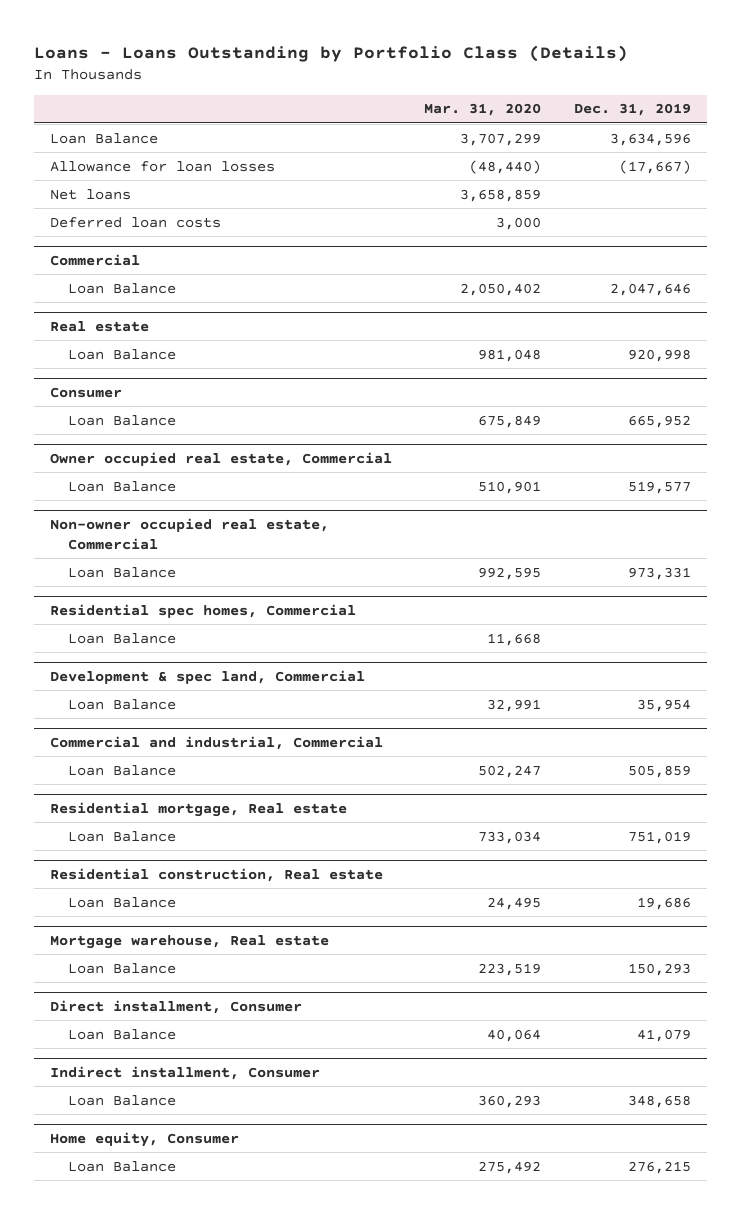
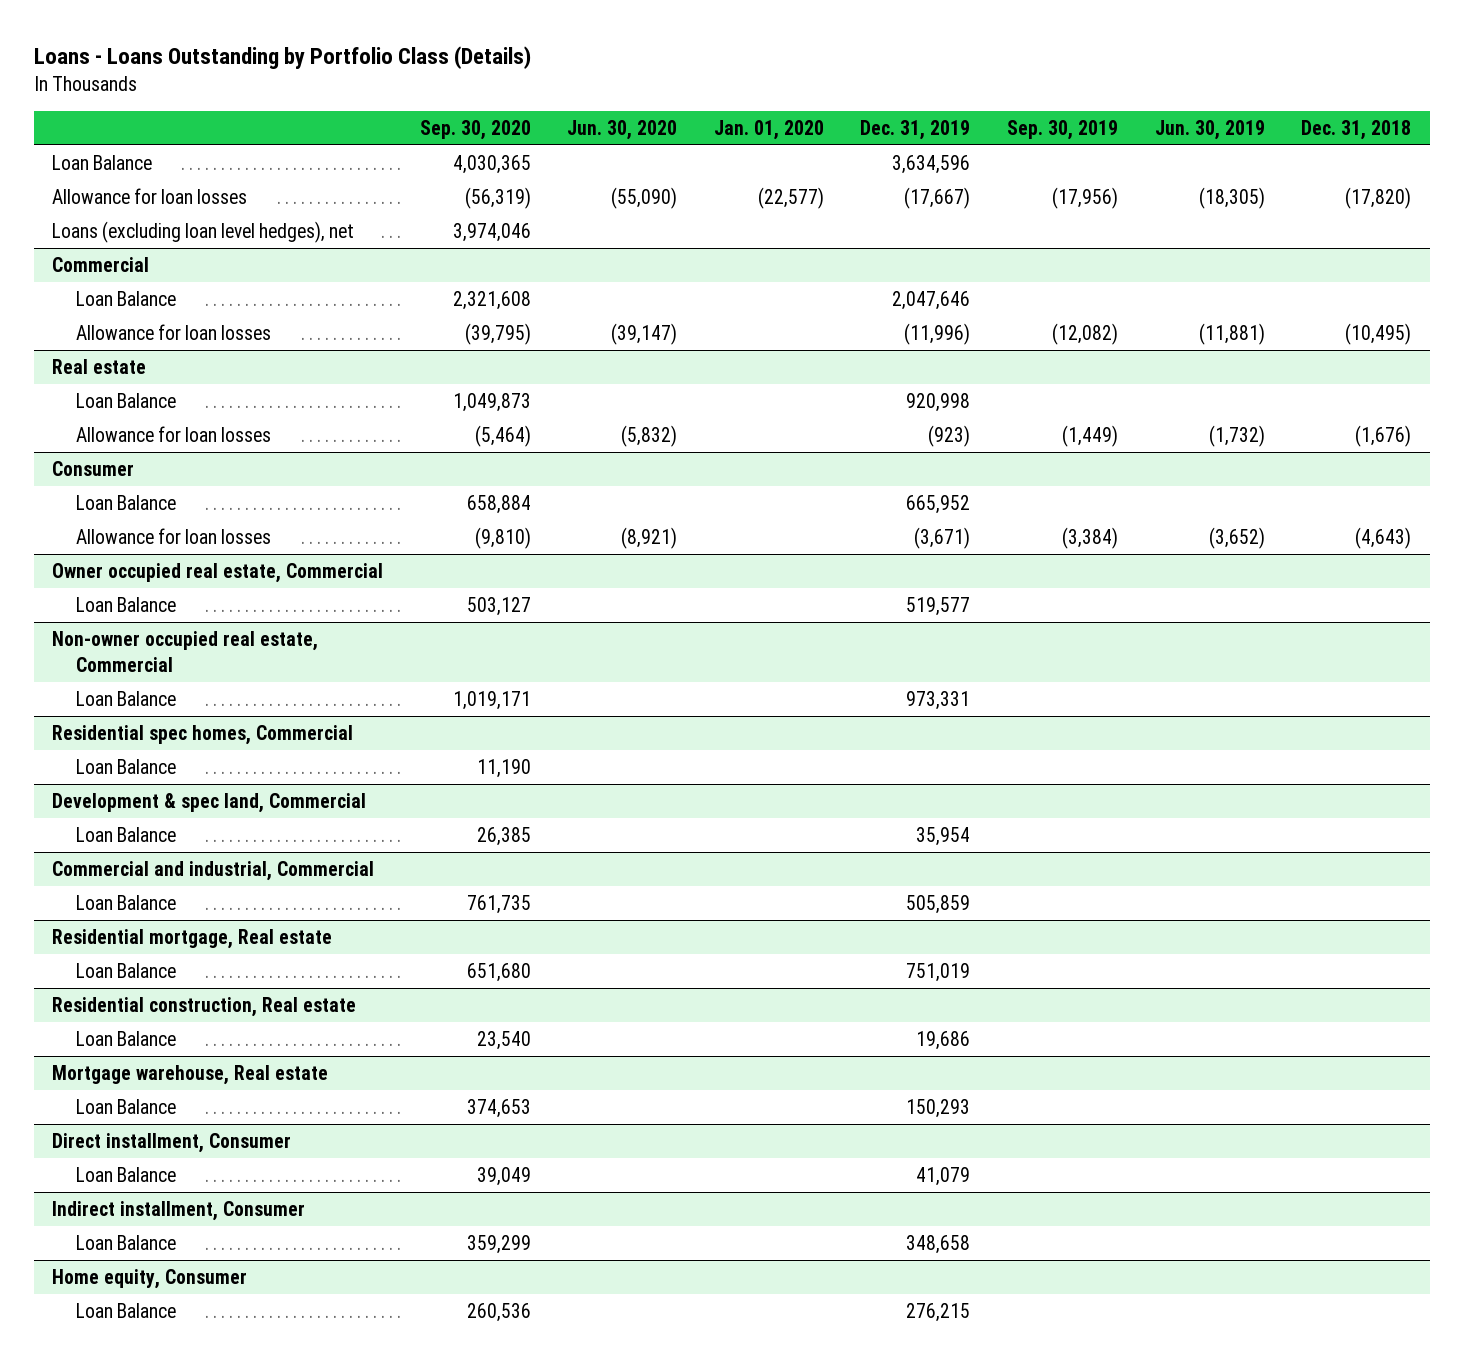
[424,103,542,117] Mar. 31, 2020 -> none
none -> [419,119,531,140] Sep. 30, 2020
none -> [567,119,678,140] Jun. 30, 2020
none -> [713,119,824,140] Jan. 01, 2020
none -> [1007,119,1119,140] Sep. 30, 2019
none -> [1154,119,1265,140] Jun. 30, 2019
none -> [1301,119,1412,140] Dec. 31, 2018
[49,188,131,200] Net loans -> none
[49,216,221,228] Deferred loan costs -> none
none -> [51,221,354,244] Loans (excluding loan level hedges), net
none -> [76,324,272,341] Allowance for loan losses
none -> [76,426,272,443] Allowance for loan losses
none -> [76,528,272,545] Allowance for loan losses

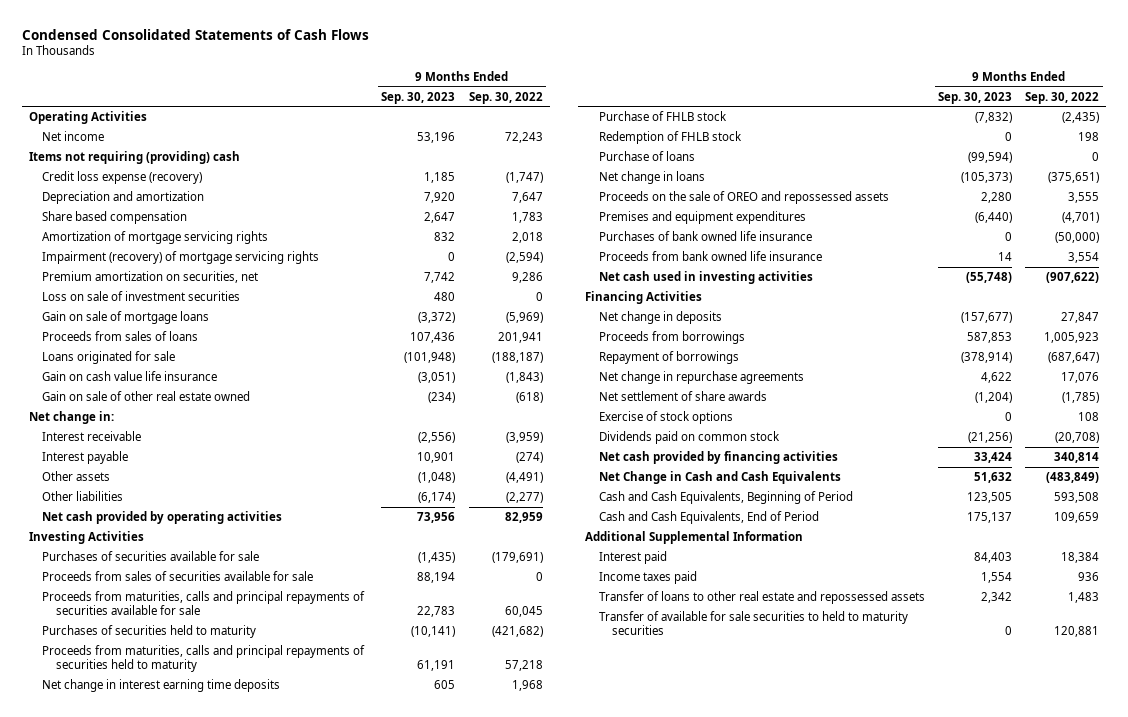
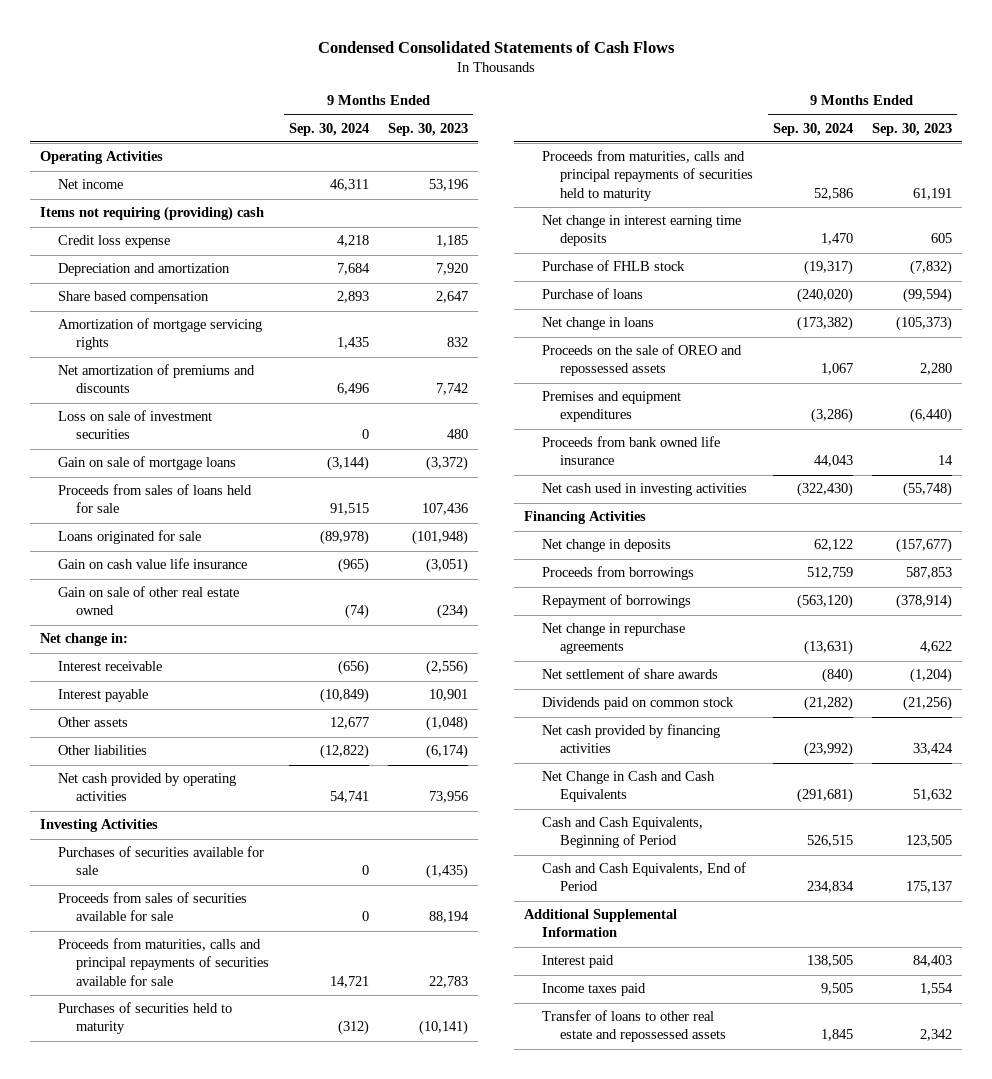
[468,91,543,104] Sep. 30, 2022 -> none
none -> [288,122,369,136] Sep. 30, 2024
[42,171,203,185] Credit loss expense (recovery) -> [58,235,171,249] Credit loss expense
[42,251,320,265] Impairment (recovery) of mortgage servicing rights -> none
[42,271,259,284] Premium amortization on securities, net -> [58,364,256,394] Net amortization of premiums and discounts
[42,331,199,342] Proceeds from sales of loans -> [58,484,253,514] Proceeds from sales of loans held for sale
[598,131,742,145] Redemption of FHLB stock -> none
[598,231,812,242] Purchases of bank owned life insurance -> none
[598,411,733,425] Exercise of stock options -> none
[598,611,908,636] Transfer of available for sale securities to held to maturity securities -> none

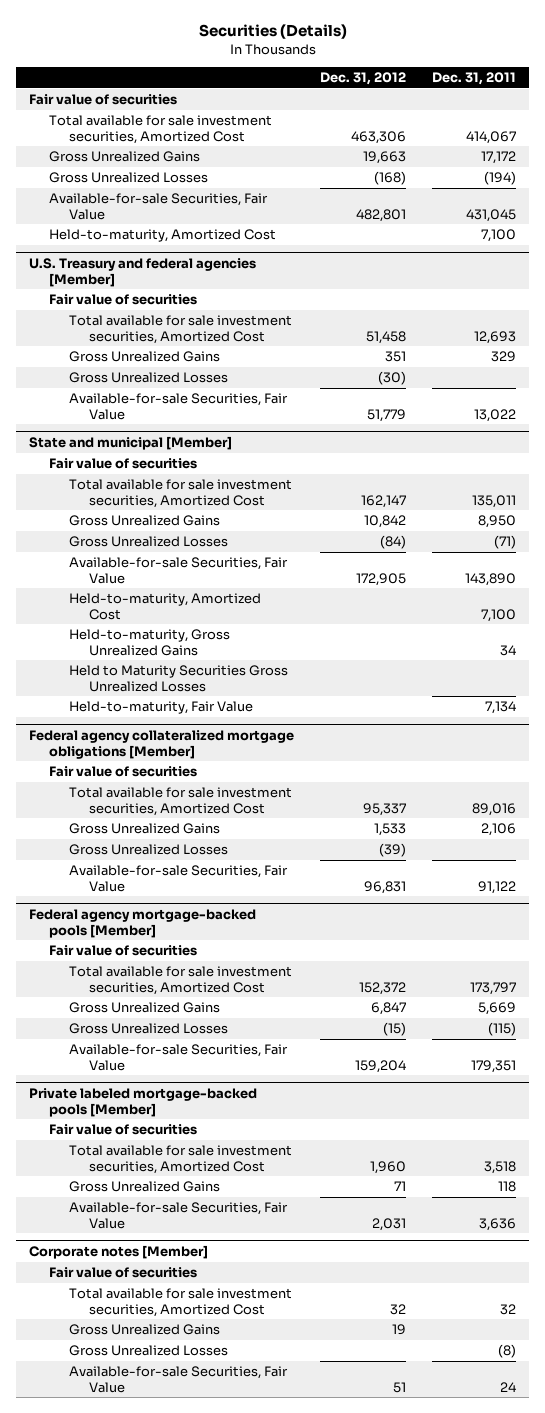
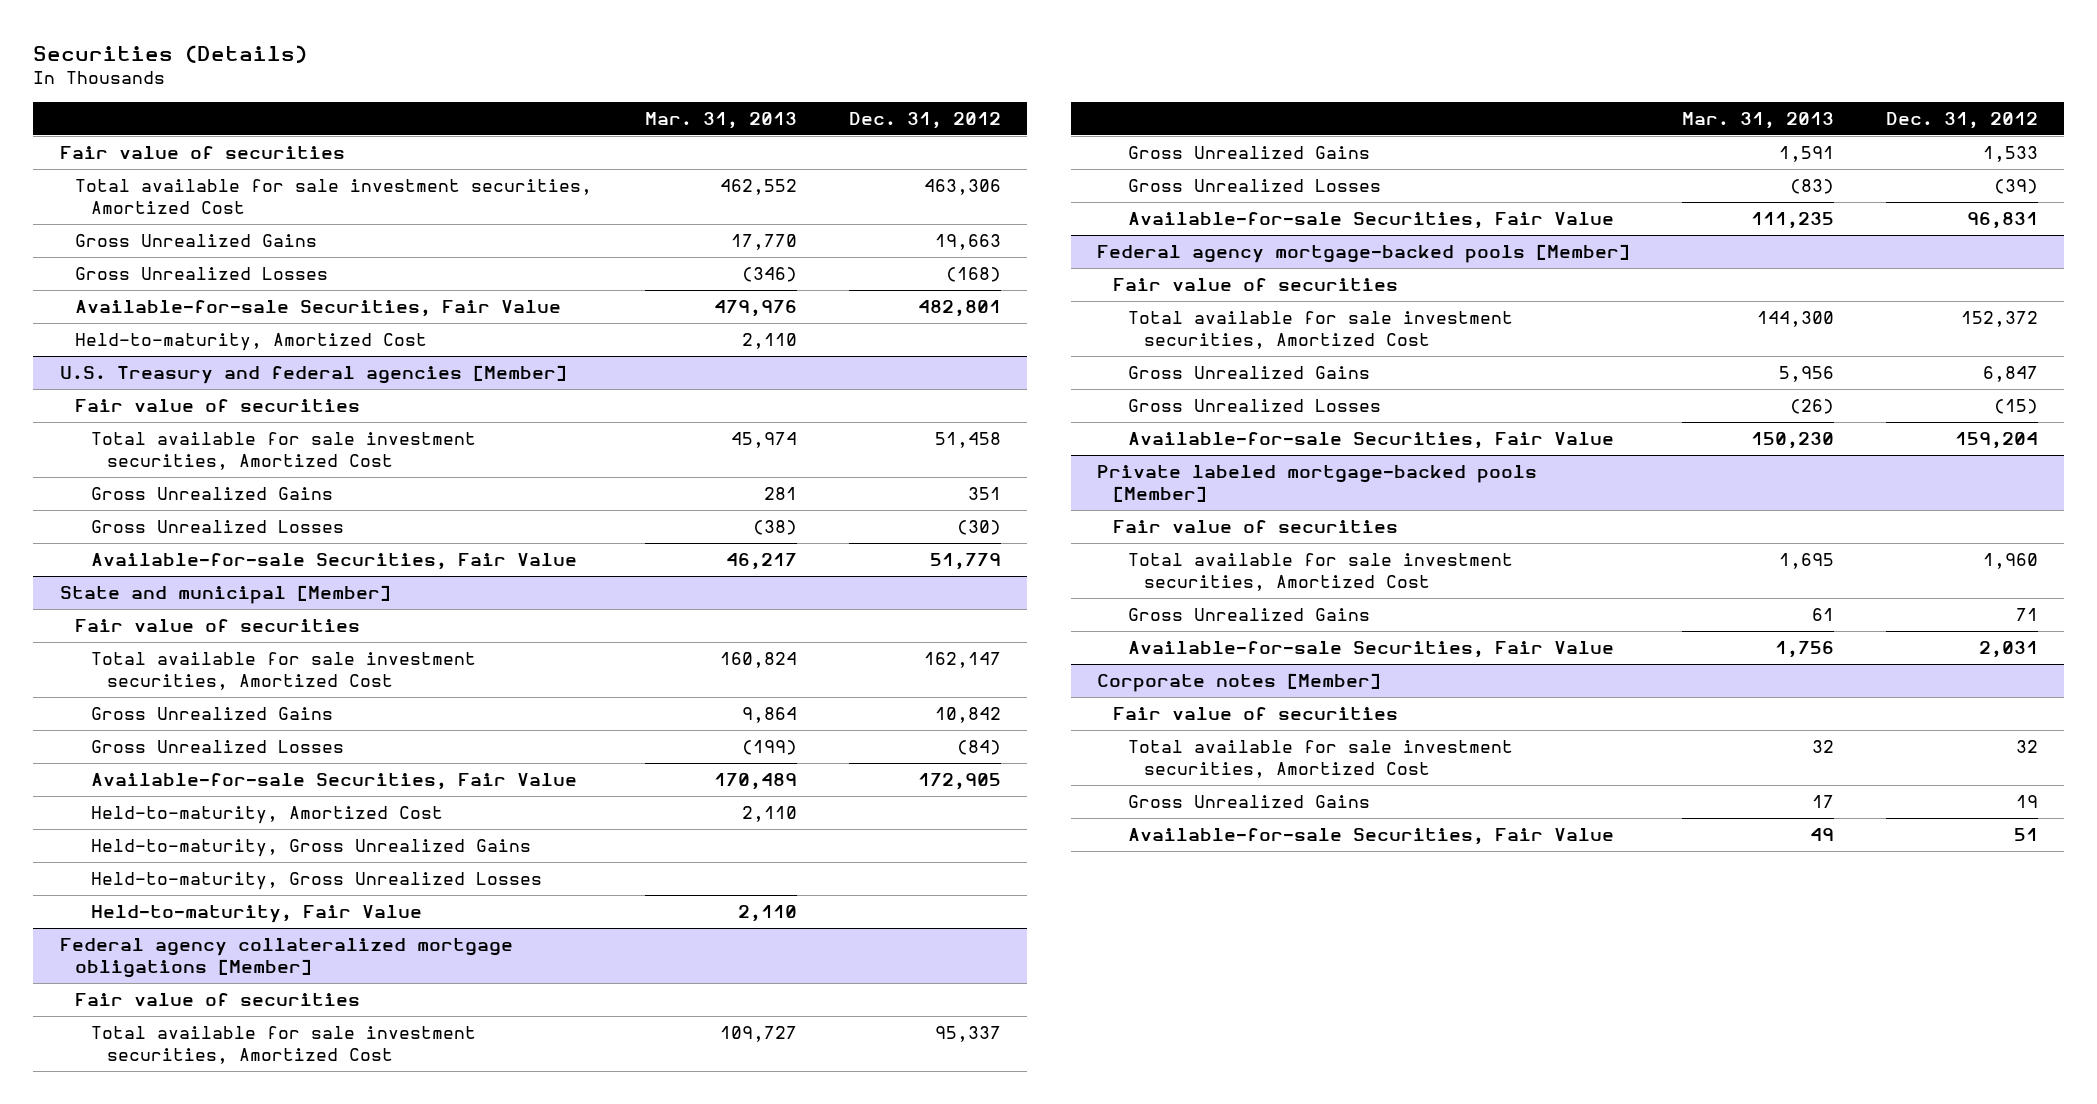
[432,72,517,86] Dec. 31, 2011 -> none
none -> [644,111,797,129] Mar. 31, 2013
[69,665,289,692] Held to Maturity Securities Gross Unrealized Losses -> [91,872,543,891] Held-to-maturity, Gross Unrealized Losses
[69,1345,229,1357] Gross Unrealized Losses -> none

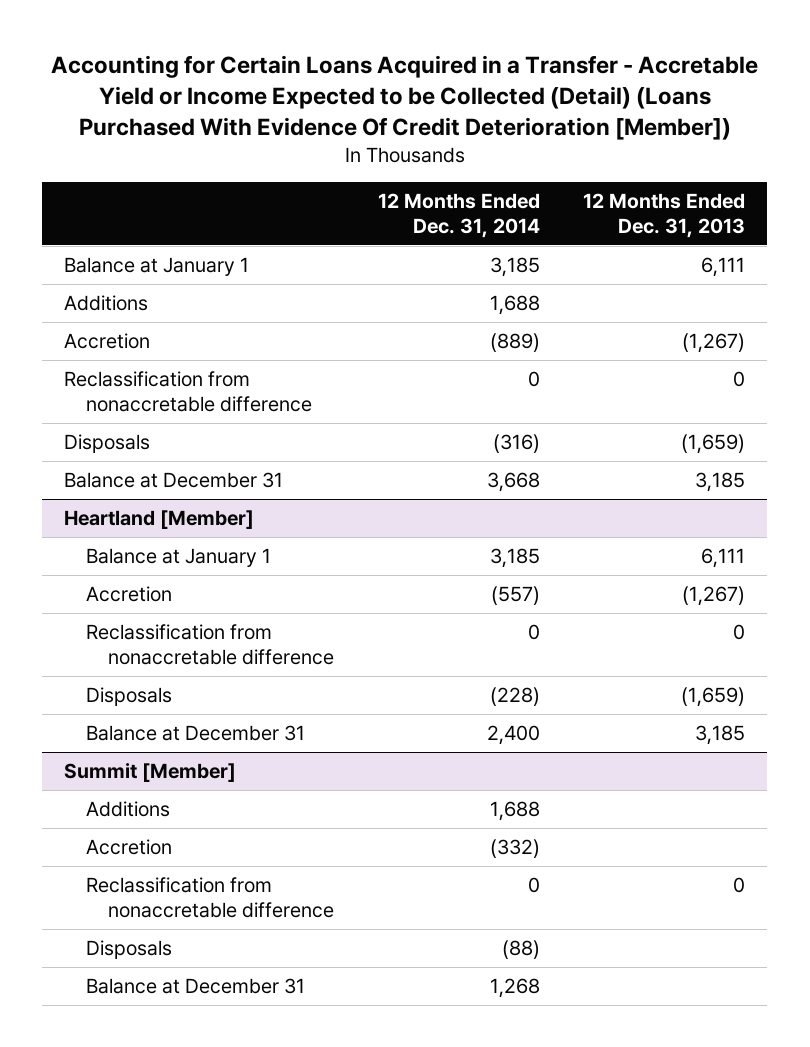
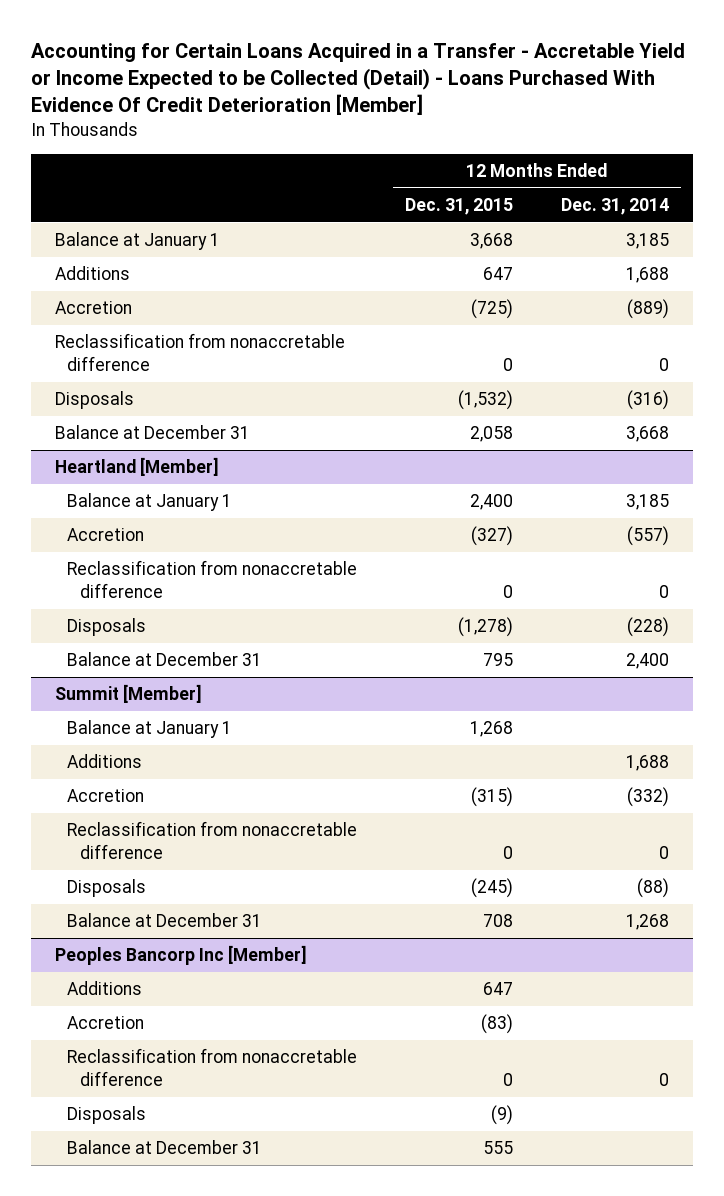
[50,55,758,140] Accounting for Certain Loans Acquired in a Transfer - Accretable Yield or Income Expected to be Collected (Detail) (Loans Purchased With Evidence Of Credit Deterioration [Member]) -> [31,43,686,116] Accounting for Certain Loans Acquired in a Transfer - Accretable Yield or Income Expected to be Collected (Detail) - Loans Purchased With Evidence Of Credit Deterioration [Member]
[583,192,746,238] 12 Months Ended Dec. 31, 2013 -> none
none -> [405,198,514,216] Dec. 31, 2015
none -> [67,720,233,739] Balance at January 1
none -> [54,945,307,966] Peoples Bancorp Inc [Member]
none -> [67,981,143,996] Additions
none -> [67,1016,145,1030] Accretion
none -> [67,1048,358,1087] Reclassification from nonaccretable difference
none -> [67,1106,147,1125] Disposals
none -> [67,1140,263,1155] Balance at December 31

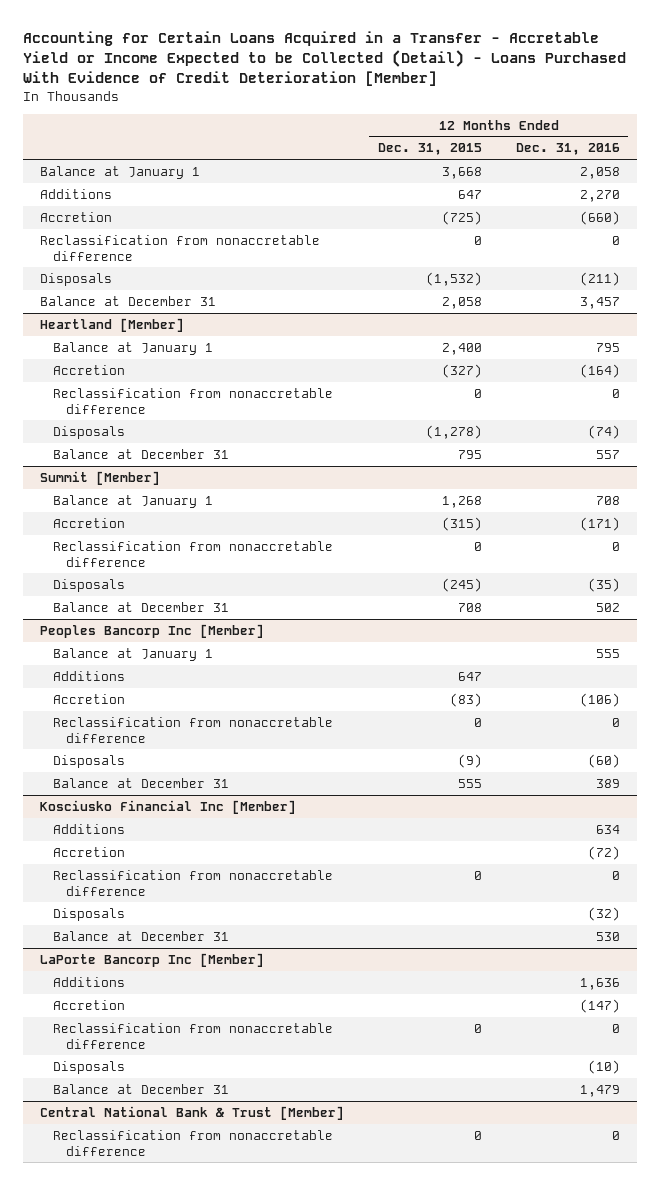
[31,43,686,116] Accounting for Certain Loans Acquired in a Transfer - Accretable Yield or Income Expected to be Collected (Detail) - Loans Purchased With Evidence Of Credit Deterioration [Member] -> [23,31,627,87] Accounting for Certain Loans Acquired in a Transfer - Accretable Yield or Income Expected to be Collected (Detail) - Loans Purchased With Evidence of Credit Deterioration [Member]
[561,198,670,216] Dec. 31, 2014 -> none
none -> [515,143,620,156] Dec. 31, 2016
[67,754,143,769] Additions -> none
none -> [52,647,213,661] Balance at January 1
none -> [40,799,297,814] Kosciusko Financial Inc [Member]
none -> [52,823,125,834] Additions
none -> [52,846,125,857] Accretion
none -> [52,869,333,896] Reclassification from nonaccretable difference
none -> [52,907,125,921] Disposals
none -> [52,930,229,941] Balance at December 31
none -> [40,952,265,967] LaPorte Bancorp Inc [Member]
none -> [52,976,125,987] Additions
none -> [52,999,125,1010] Accretion
none -> [52,1022,333,1049] Reclassification from nonaccretable difference
none -> [52,1060,125,1074] Disposals
none -> [52,1083,229,1094] Balance at December 31
none -> [40,1105,345,1120] Central National Bank & Trust [Member]
none -> [52,1129,333,1156] Reclassification from nonaccretable difference

